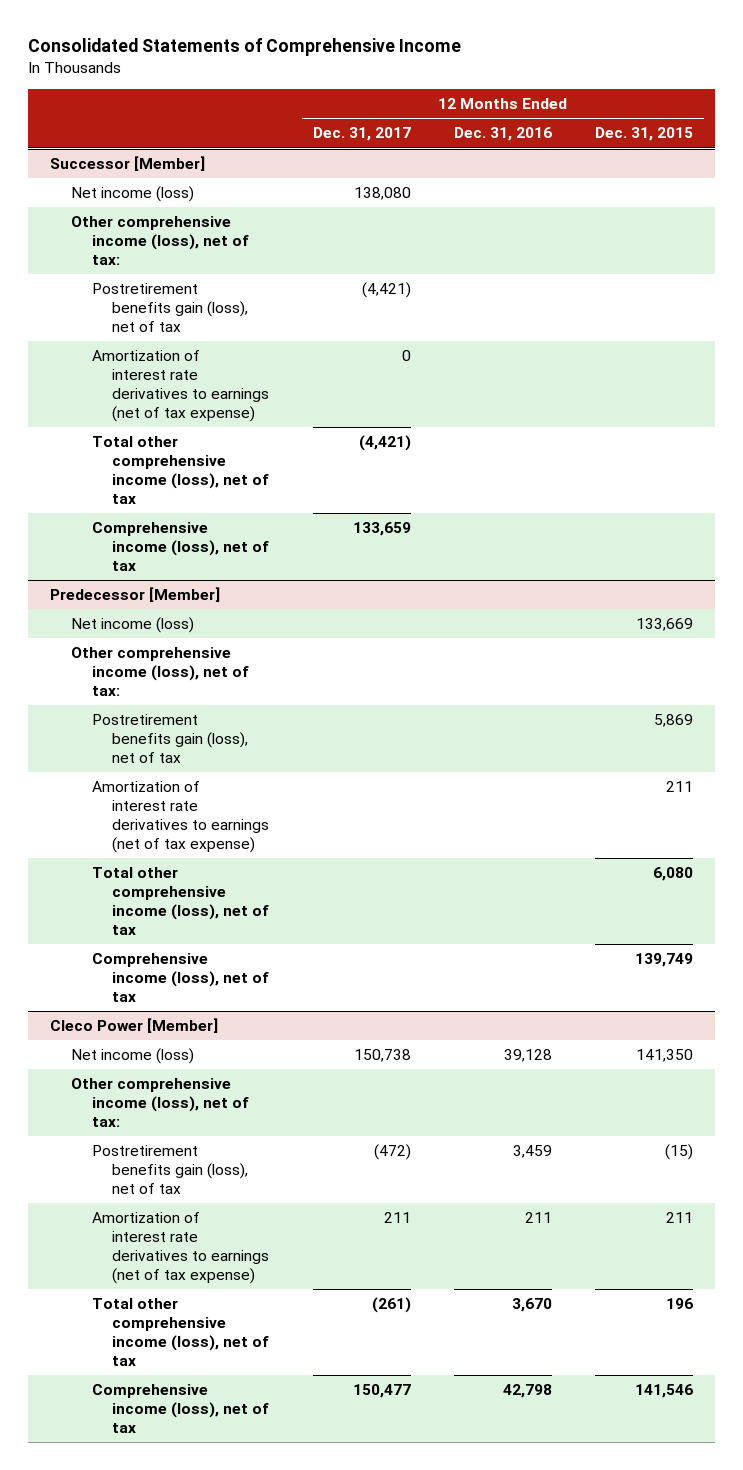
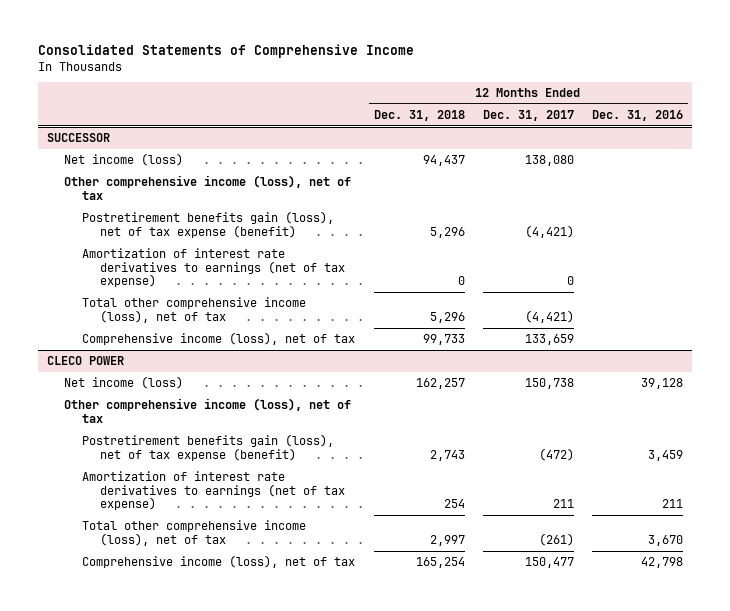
[594,127,693,142] Dec. 31, 2015 -> none
none -> [373,110,465,122] Dec. 31, 2018
[50,156,206,172] Successor [Member] -> [46,133,110,143] SUCCESSOR
[70,216,249,265] Other comprehensive income (loss), net of tax: -> [64,175,352,200] Other comprehensive income (loss), net of tax
[91,283,249,332] Postretirement benefits gain (loss), net of tax -> [82,211,335,238] Postretirement benefits gain (loss), net of tax expense (benefit)
[50,587,221,603] Predecessor [Member] -> none
[70,617,194,634] Net income (loss) -> none
[70,647,249,696] Other comprehensive income (loss), net of tax: -> none
[91,714,249,763] Postretirement benefits gain (loss), net of tax -> none
[91,781,270,853] Amortization of interest rate derivatives to earnings (net of tax expense) -> none
[91,867,270,935] Total other comprehensive income (loss), net of tax -> none
[91,953,270,1002] Comprehensive income (loss), net of tax -> none
[50,1018,219,1034] Cleco Power [Member] -> [46,356,124,366] CLECO POWER
[70,1078,249,1127] Other comprehensive income (loss), net of tax: -> [64,398,352,423] Other comprehensive income (loss), net of tax
[91,1145,249,1194] Postretirement benefits gain (loss), net of tax -> [82,434,335,461] Postretirement benefits gain (loss), net of tax expense (benefit)

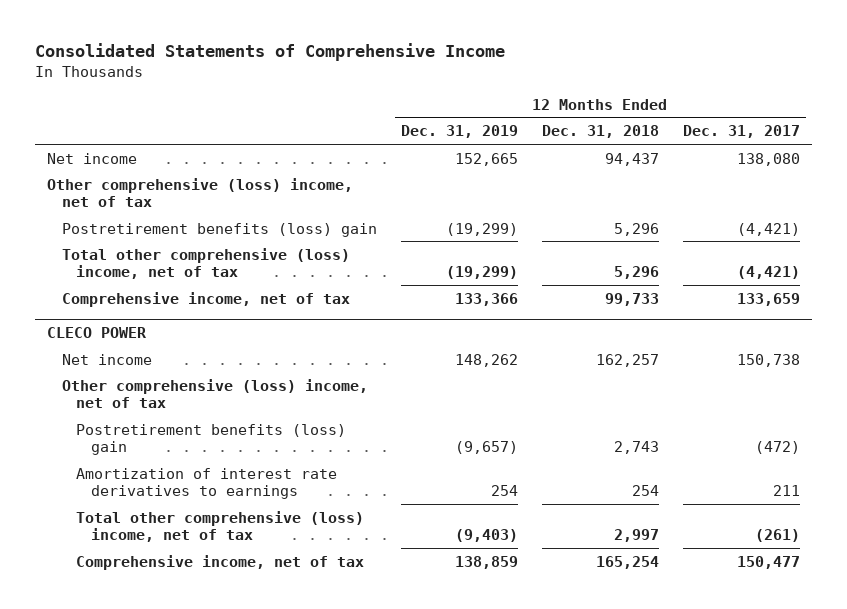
[592,110,684,122] Dec. 31, 2016 -> none
none -> [400,125,518,139] Dec. 31, 2019
[46,133,110,143] SUCCESSOR -> none
[82,248,345,288] Amortization of interest rate derivatives to earnings (net of tax expense) -> none
[64,153,184,167] Net income (loss) -> [46,152,137,164] Net income
[64,175,352,200] Other comprehensive income (loss), net of tax -> [46,177,353,208] Other comprehensive (loss) income, net of tax
[82,211,335,238] Postretirement benefits gain (loss), net of tax expense (benefit) -> [61,222,377,237] Postretirement benefits (loss) gain
[82,297,307,323] Total other comprehensive income (loss), net of tax -> [61,247,350,280] Total other comprehensive (loss) income, net of tax
[82,332,356,346] Comprehensive income (loss), net of tax -> [61,291,350,307] Comprehensive income, net of tax
[64,376,184,390] Net income (loss) -> [61,353,152,365] Net income
[64,398,352,423] Other comprehensive income (loss), net of tax -> [61,378,368,409] Other comprehensive (loss) income, net of tax
[82,434,335,461] Postretirement benefits gain (loss), net of tax expense (benefit) -> [76,423,347,456] Postretirement benefits (loss) gain
[82,471,345,511] Amortization of interest rate derivatives to earnings (net of tax expense) -> [76,467,338,500] Amortization of interest rate derivatives to earnings
[82,520,307,546] Total other comprehensive income (loss), net of tax -> [76,510,365,543] Total other comprehensive (loss) income, net of tax
[82,555,356,569] Comprehensive income (loss), net of tax -> [76,554,365,570] Comprehensive income, net of tax

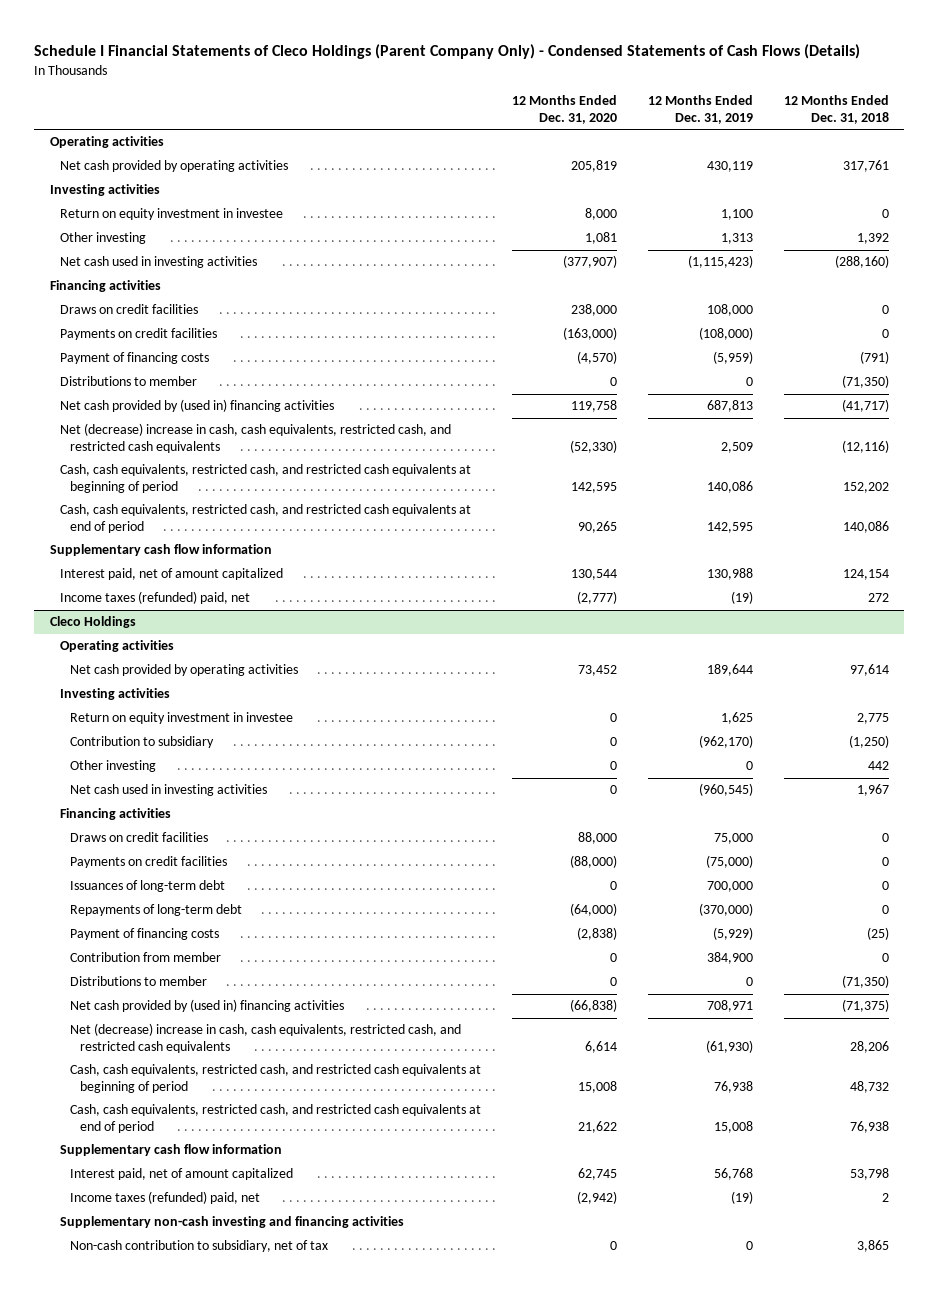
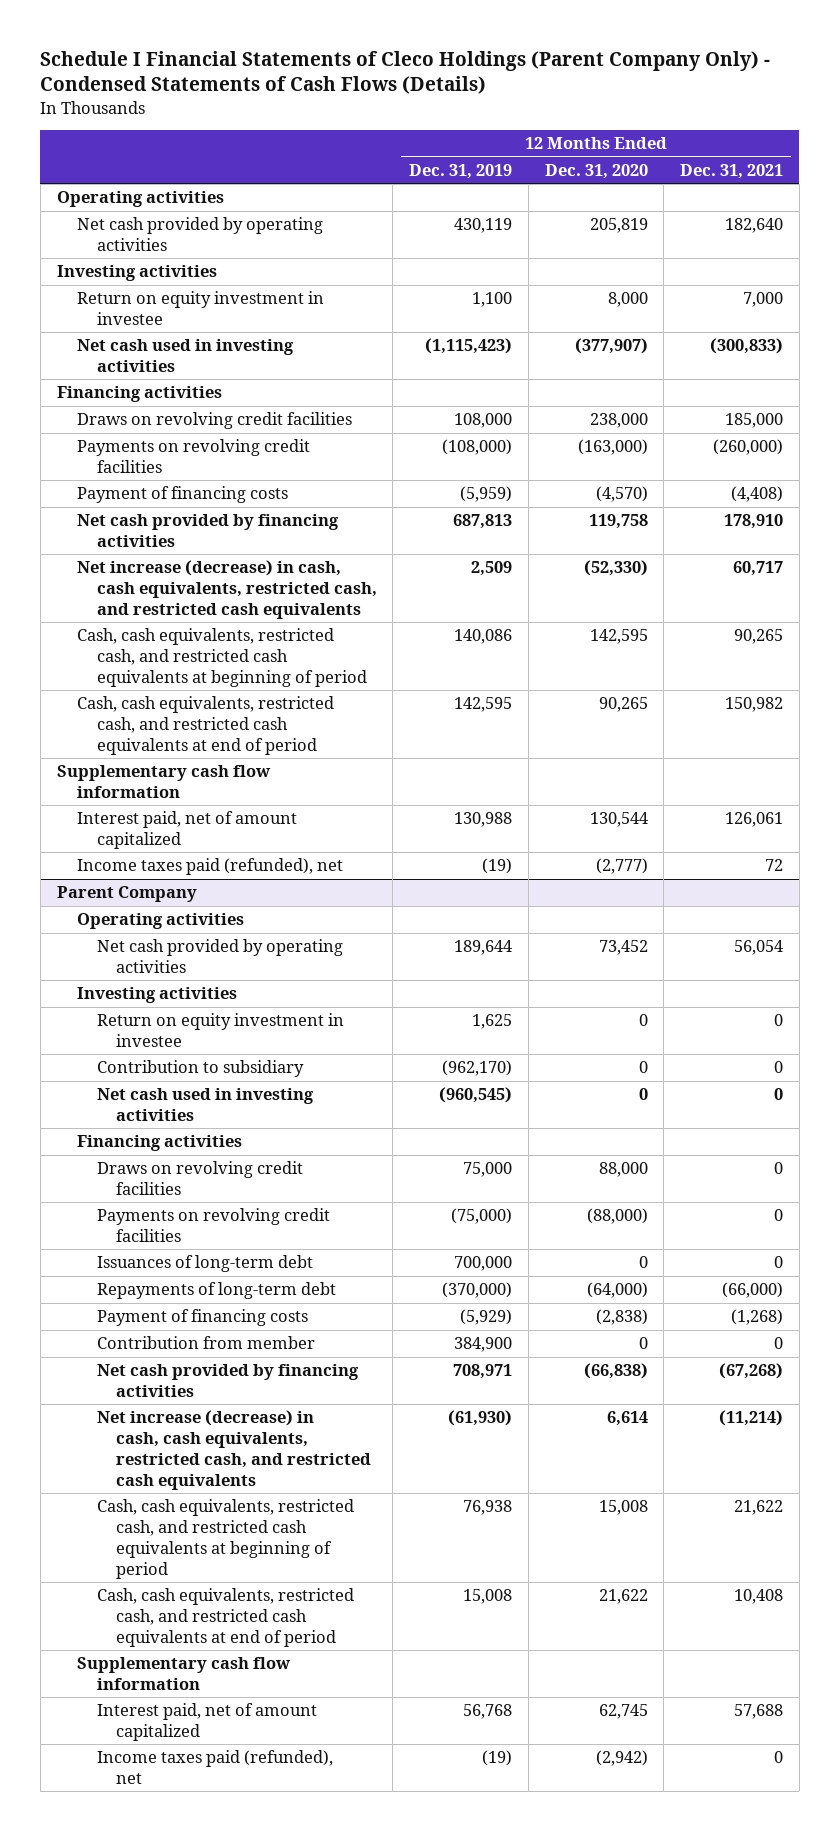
[783,95,889,125] 12 Months Ended Dec. 31, 2018 -> none
none -> [680,163,784,179] Dec. 31, 2021
[59,232,146,245] Other investing -> none
[59,304,198,315] Draws on credit facilities -> [76,412,352,430] Draws on revolving credit facilities
[59,328,217,341] Payments on credit facilities -> [76,439,310,474] Payments on revolving credit facilities
[59,376,197,387] Distributions to member -> none
[59,399,334,413] Net cash provided by (used in) financing activities -> [76,514,339,548] Net cash provided by financing activities
[59,423,451,453] Net (decrease) increase in cash, cash equivalents, restricted cash, and restricted cash equivalents -> [76,560,377,619] Net increase (decrease) in cash, cash equivalents, restricted cash, and restricted cash equivalents
[59,591,250,605] Income taxes (refunded) paid, net -> [76,858,343,876] Income taxes paid (refunded), net
[49,616,136,629] Cleco Holdings -> [56,886,197,903] Parent Company
[69,760,156,773] Other investing -> none
[69,832,208,843] Draws on credit facilities -> [96,1161,303,1196] Draws on revolving credit facilities
[69,856,227,869] Payments on credit facilities -> [96,1208,330,1243] Payments on revolving credit facilities
[69,976,207,987] Distributions to member -> none
[69,999,344,1013] Net cash provided by (used in) financing activities -> [96,1364,359,1398] Net cash provided by financing activities
[69,1023,461,1053] Net (decrease) increase in cash, cash equivalents, restricted cash, and restricted cash equivalents -> [96,1410,372,1490] Net increase (decrease) in cash, cash equivalents, restricted cash, and restricted cash equivalents
[59,1216,404,1229] Supplementary non-cash investing and financing activities -> none
[69,1240,328,1253] Non-cash contribution to subsidiary, net of tax -> none
[69,1191,260,1205] Income taxes (refunded) paid, net -> [96,1750,333,1785] Income taxes paid (refunded), net

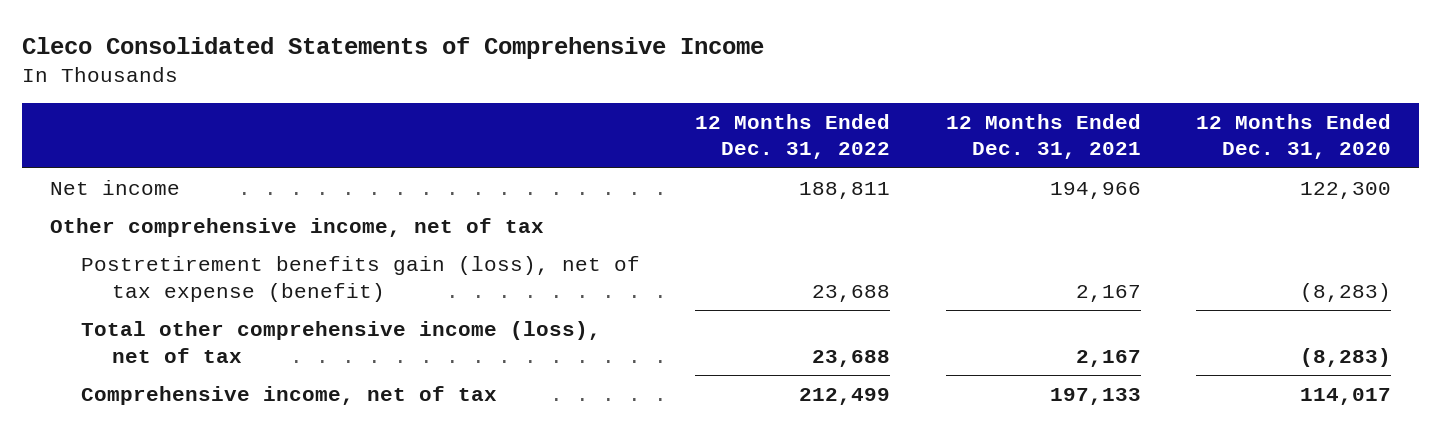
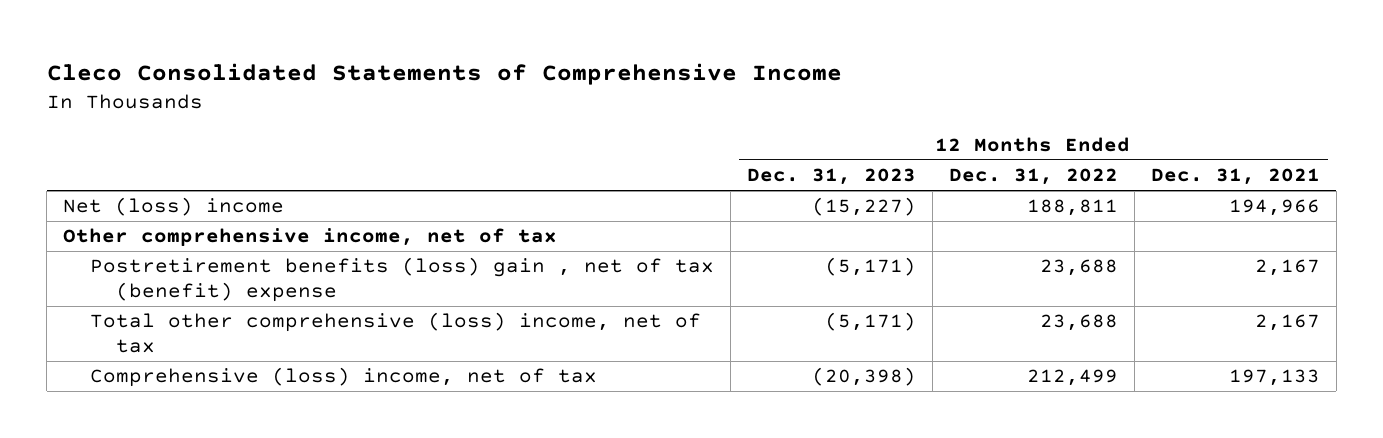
[1196,113,1392,160] 12 Months Ended Dec. 31, 2020 -> none
none -> [746,168,916,186] Dec. 31, 2023
[49,179,180,195] Net income -> [63,197,285,217] Net (loss) income
[80,255,640,302] Postretirement benefits gain (loss), net of tax expense (benefit) -> [89,257,714,302] Postretirement benefits (loss) gain , net of tax (benefit) expense
[80,320,601,363] Total other comprehensive income (loss), net of tax -> [89,312,701,353] Total other comprehensive (loss) income, net of tax
[80,385,497,405] Comprehensive income, net of tax -> [89,367,597,388] Comprehensive (loss) income, net of tax

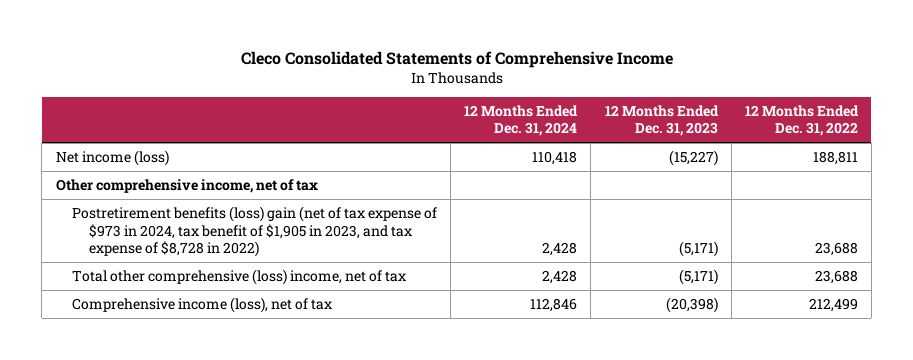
[1150,168,1320,186] Dec. 31, 2021 -> none
none -> [464,105,579,137] 12 Months Ended Dec. 31, 2024
[63,197,285,217] Net (loss) income -> [55,150,169,167] Net income (loss)
[89,257,714,302] Postretirement benefits (loss) gain , net of tax (benefit) expense -> [72,206,438,257] Postretirement benefits (loss) gain (net of tax expense of $973 in 2024, tax benefit of $1,905 in 2023, and tax expense of $8,728 in 2022)
[89,367,597,388] Comprehensive (loss) income, net of tax -> [72,297,333,314] Comprehensive income (loss), net of tax

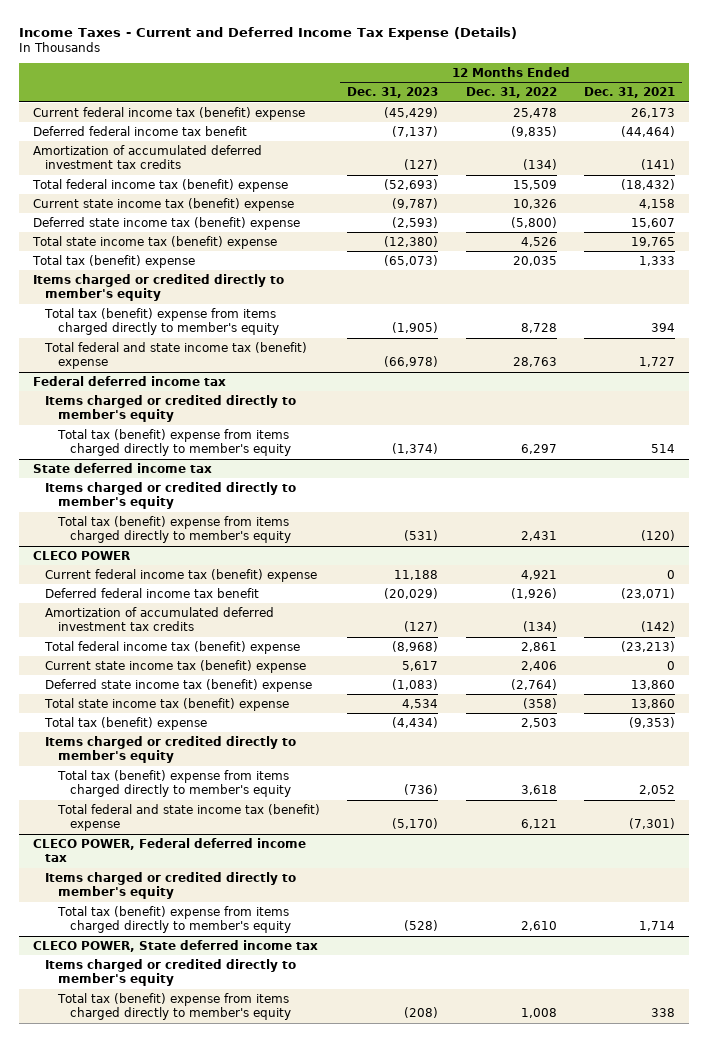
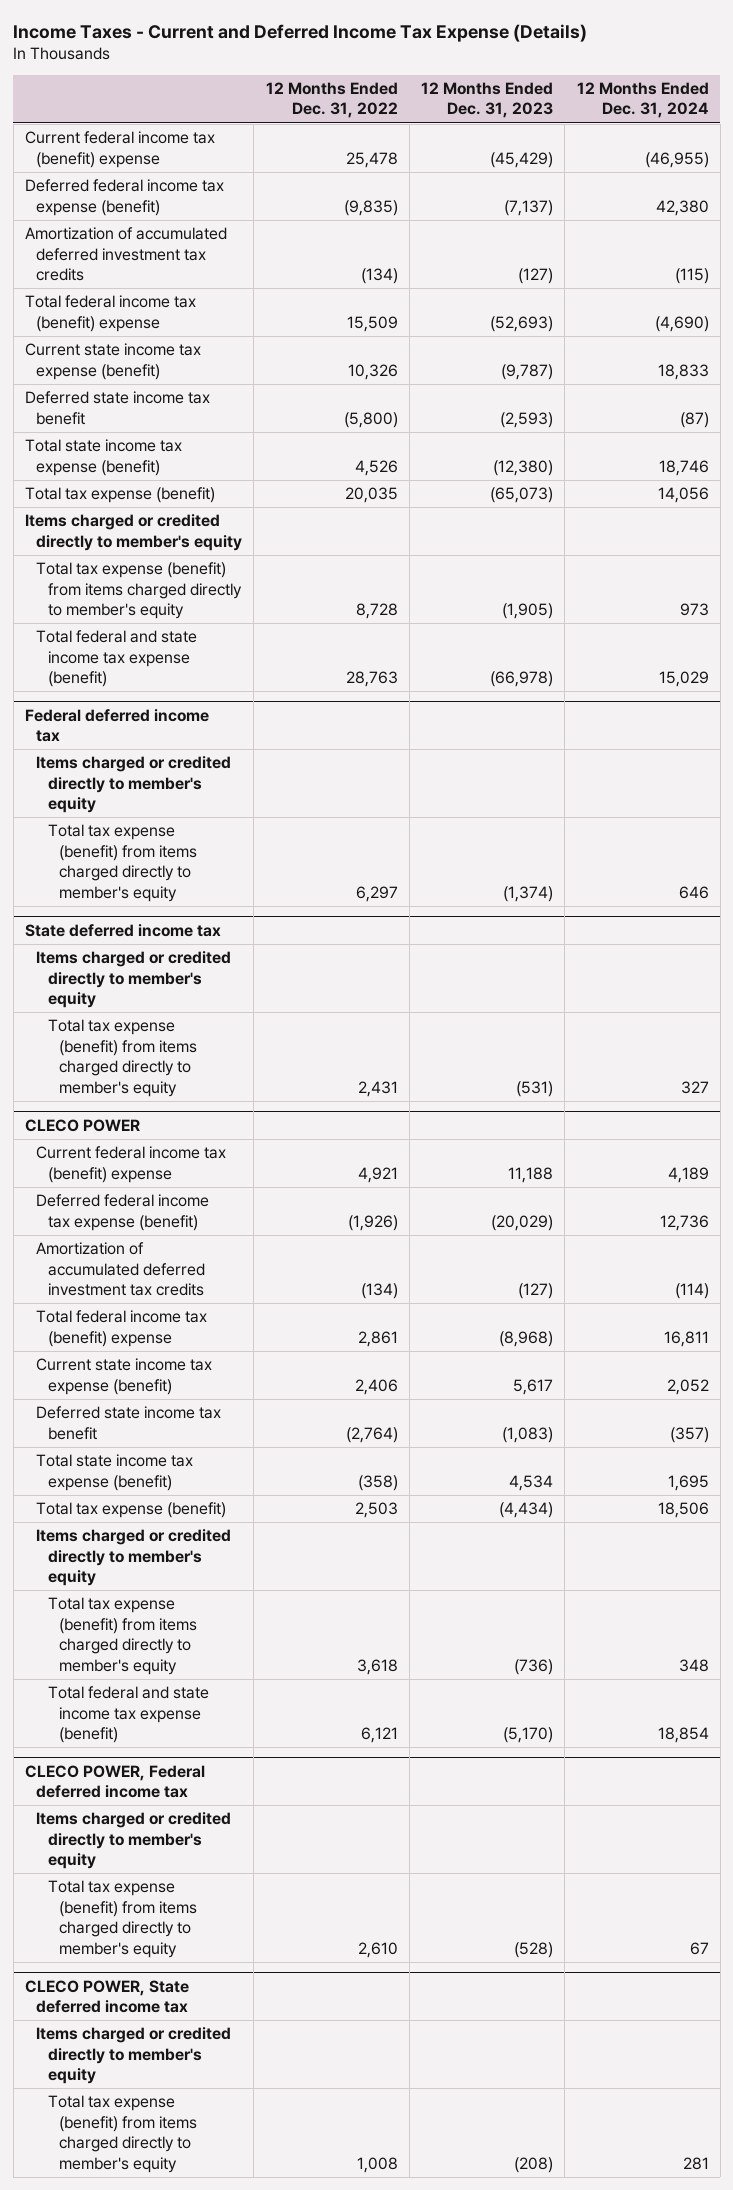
[583,87,675,99] Dec. 31, 2021 -> none
none -> [576,81,709,119] 12 Months Ended Dec. 31, 2024
[32,125,247,136] Deferred federal income tax benefit -> [24,179,224,216] Deferred federal income tax expense (benefit)
[32,197,294,211] Current state income tax (benefit) expense -> [24,343,201,380] Current state income tax expense (benefit)
[32,216,300,230] Deferred state income tax (benefit) expense -> [24,391,210,425] Deferred state income tax benefit
[31,235,277,249] Total state income tax (benefit) expense -> [24,439,182,476] Total state income tax expense (benefit)
[31,254,195,268] Total tax (benefit) expense -> [24,487,215,504] Total tax expense (benefit)
[44,307,279,336] Total tax (benefit) expense from items charged directly to member's equity -> [36,562,242,620] Total tax expense (benefit) from items charged directly to member's equity
[44,341,308,370] Total federal and state income tax (benefit) expense -> [36,630,198,688] Total federal and state income tax expense (benefit)
[56,428,292,457] Total tax (benefit) expense from items charged directly to member's equity -> [47,824,198,902] Total tax expense (benefit) from items charged directly to member's equity
[56,515,292,544] Total tax (benefit) expense from items charged directly to member's equity -> [47,1019,198,1097] Total tax expense (benefit) from items charged directly to member's equity
[45,587,260,598] Deferred federal income tax benefit -> [36,1194,210,1231] Deferred federal income tax expense (benefit)
[45,659,307,673] Current state income tax (benefit) expense -> [36,1358,213,1395] Current state income tax expense (benefit)
[45,678,313,692] Deferred state income tax (benefit) expense -> [36,1406,222,1440] Deferred state income tax benefit
[44,697,290,711] Total state income tax (benefit) expense -> [36,1454,194,1491] Total state income tax expense (benefit)
[44,716,208,730] Total tax (benefit) expense -> [36,1502,227,1519] Total tax expense (benefit)
[56,769,292,798] Total tax (benefit) expense from items charged directly to member's equity -> [47,1597,198,1675] Total tax expense (benefit) from items charged directly to member's equity
[56,803,320,832] Total federal and state income tax (benefit) expense -> [47,1686,209,1744] Total federal and state income tax expense (benefit)
[56,905,292,934] Total tax (benefit) expense from items charged directly to member's equity -> [47,1880,198,1958] Total tax expense (benefit) from items charged directly to member's equity
[56,992,292,1021] Total tax (benefit) expense from items charged directly to member's equity -> [47,2095,198,2173] Total tax expense (benefit) from items charged directly to member's equity

